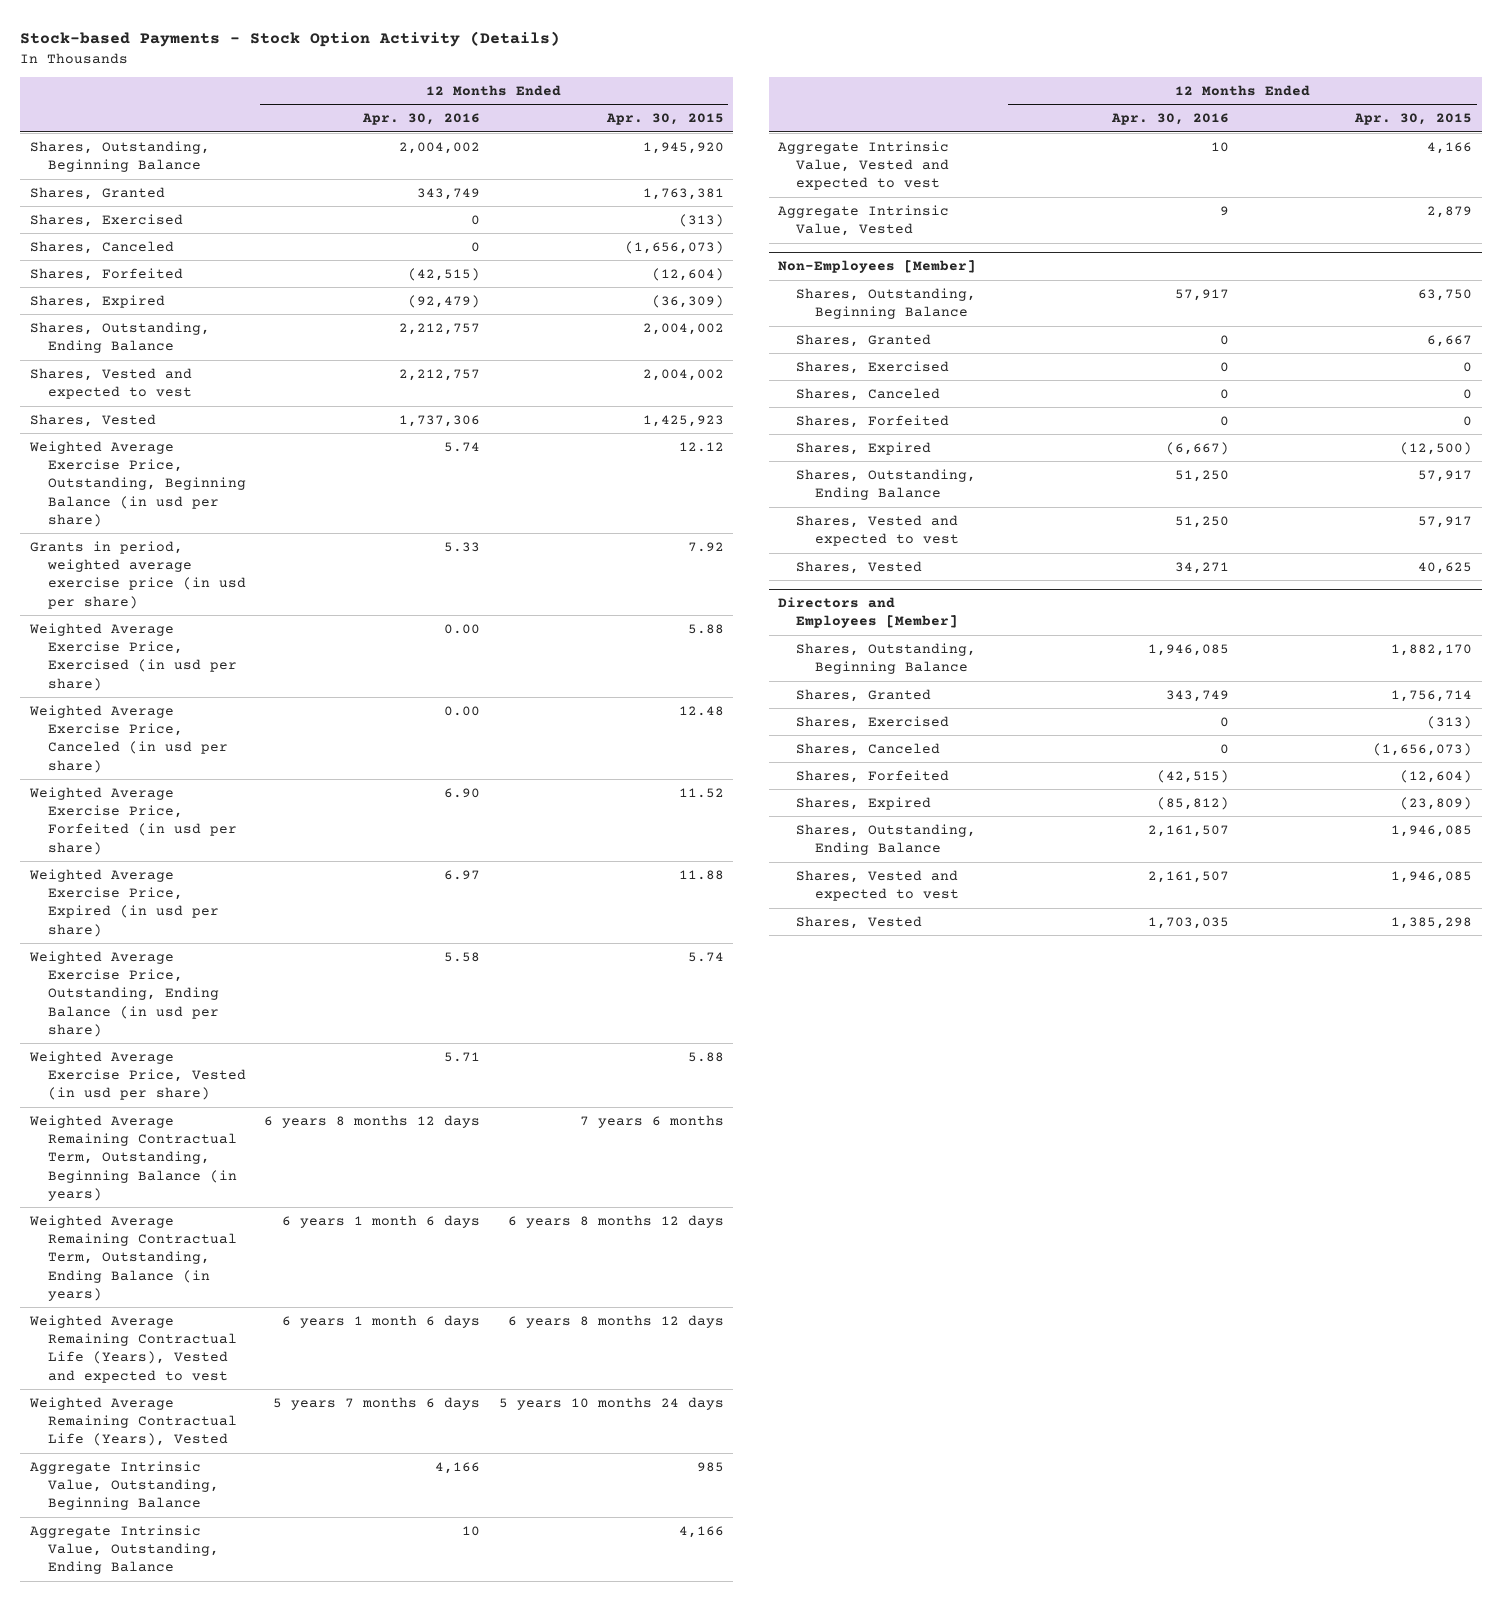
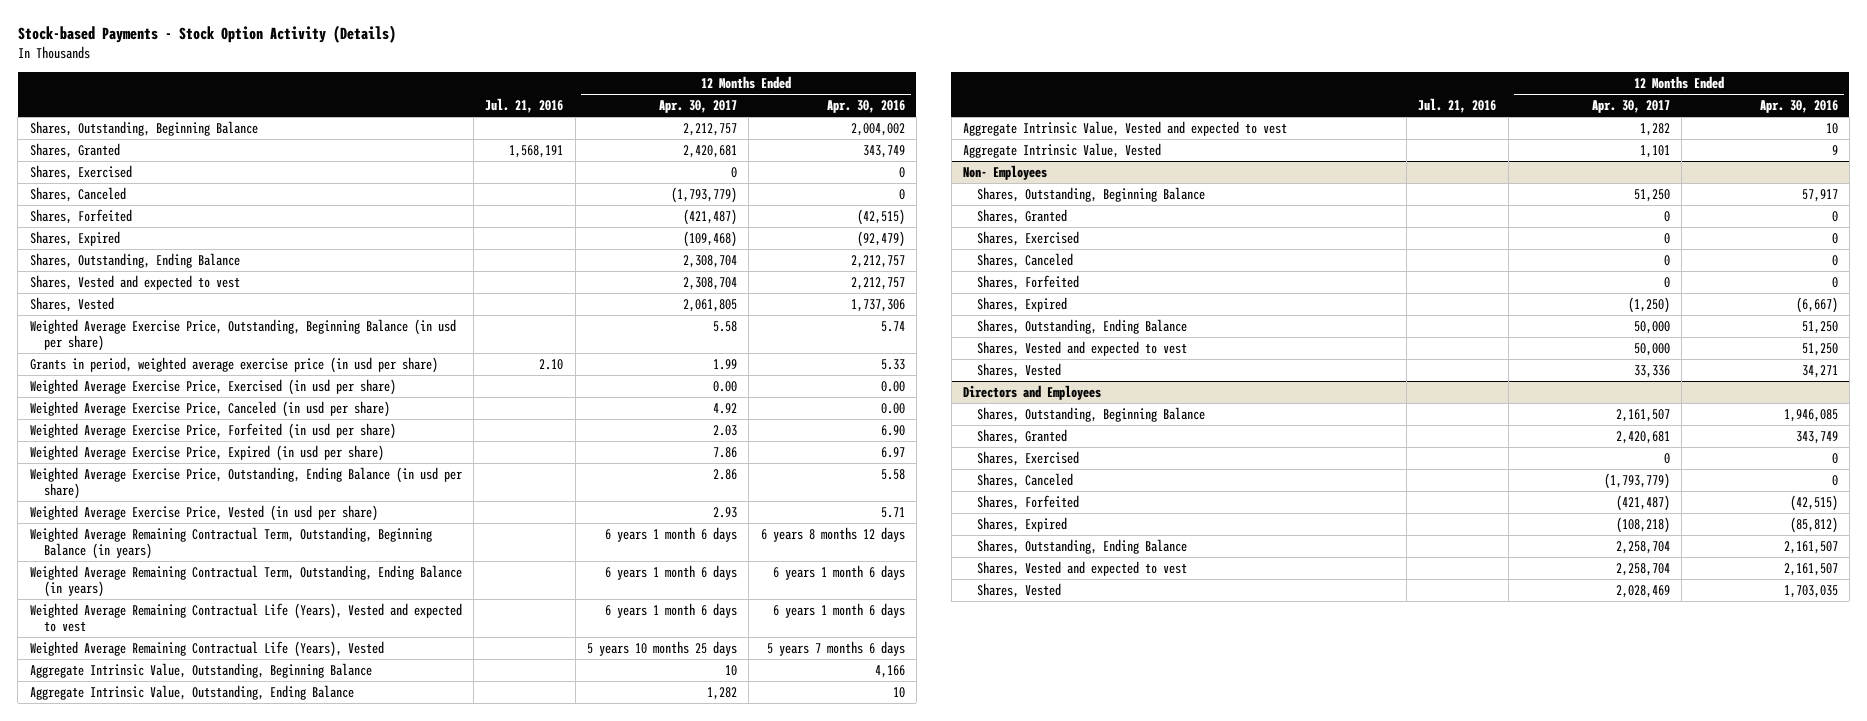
[605,113,724,126] Apr. 30, 2015 -> none
none -> [485,97,564,113] Jul. 21, 2016
none -> [658,99,737,113] Apr. 30, 2017
[778,260,977,274] Non-Employees [Member] -> [962,164,1047,180] Non- Employees
[778,597,959,629] Directors and Employees [Member] -> [962,384,1101,400] Directors and Employees

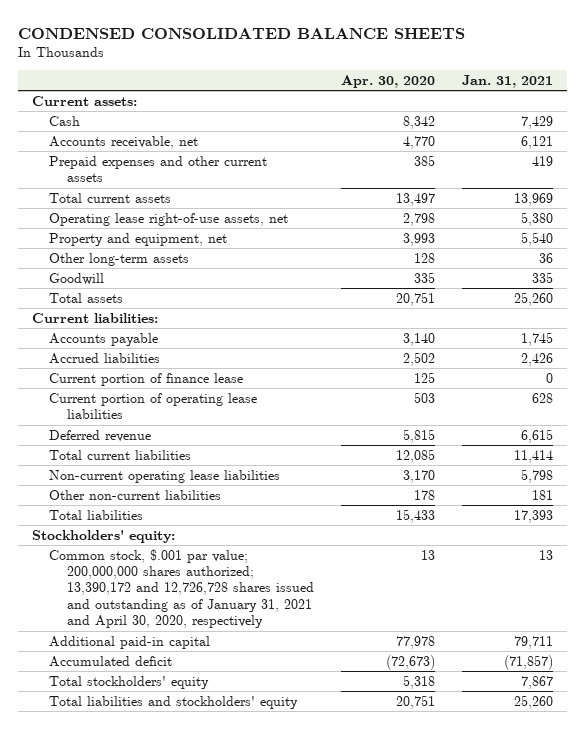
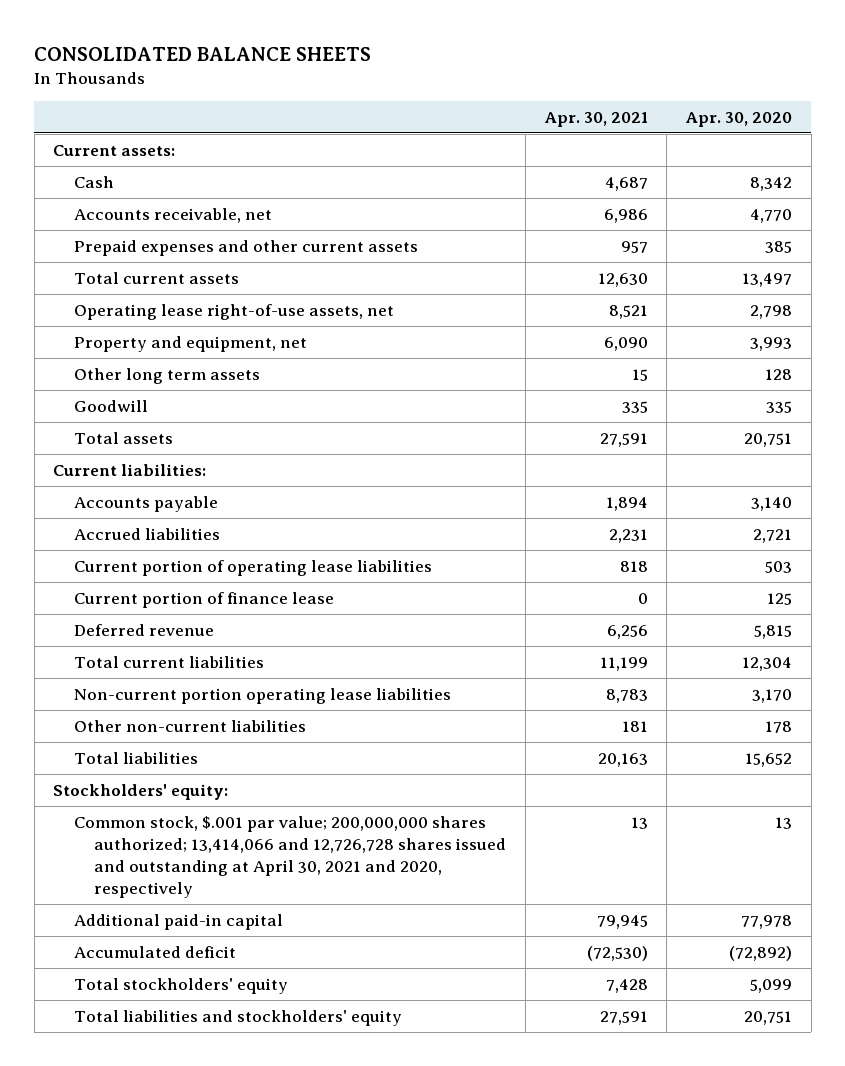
[18,27,466,39] CONDENSED CONSOLIDATED BALANCE SHEETS -> [34,46,372,61] CONSOLIDATED BALANCE SHEETS
[462,74,554,88] Jan. 31, 2021 -> none
none -> [543,111,648,127] Apr. 30, 2021
[49,252,190,266] Other long-term assets -> [73,367,260,384] Other long term assets
[403,351,436,366] 2,502 -> [752,528,792,543] 2,721
[49,372,244,386] Current portion of finance lease -> [73,591,334,608] Current portion of finance lease
[396,448,436,463] 12,085 -> [741,656,792,671] 12,304
[49,469,281,483] Non-current operating lease liabilities -> [73,687,451,704] Non-current portion operating lease liabilities
[396,508,436,523] 15,433 -> [744,752,792,767] 15,652
[49,548,314,629] Common stock, $.001 par value; 200,000,000 shares authorized; 13,390,172 and 12,726,728 shares issued and outstanding as of January 31, 2021 and April 30, 2020, respectively -> [73,815,507,898] Common stock, $.001 par value; 200,000,000 shares authorized; 13,414,066 and 12,726,728 shares issued and outstanding at April 30, 2021 and 2020, respectively
[386,654,436,670] (72,673) -> [728,945,792,961] (72,892)
[403,674,436,689] 5,318 -> [749,978,792,993] 5,099

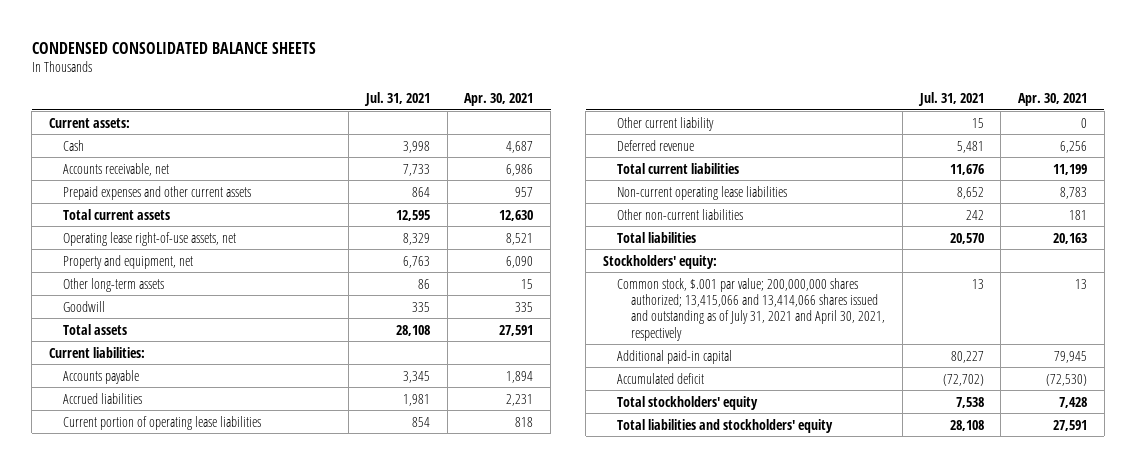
[34,46,372,61] CONSOLIDATED BALANCE SHEETS -> [31,41,316,54] CONDENSED CONSOLIDATED BALANCE SHEETS
[684,111,792,127] Apr. 30, 2020 -> none
none -> [364,92,431,107] Jul. 31, 2021
[73,367,260,384] Other long term assets -> [63,277,165,292] Other long-term assets
[73,591,334,608] Current portion of finance lease -> none
none -> [617,116,715,131] Other current liability
[73,687,451,704] Non-current portion operating lease liabilities -> [617,185,788,200] Non-current operating lease liabilities
[73,815,507,898] Common stock, $.001 par value; 200,000,000 shares authorized; 13,414,066 and 12,726,728 shares issued and outstanding at April 30, 2021 and 2020, respectively -> [617,277,886,341] Common stock, $.001 par value; 200,000,000 shares authorized; 13,415,066 and 13,414,066 shares issued and outstanding as of July 31, 2021 and April 30, 2021, respectively

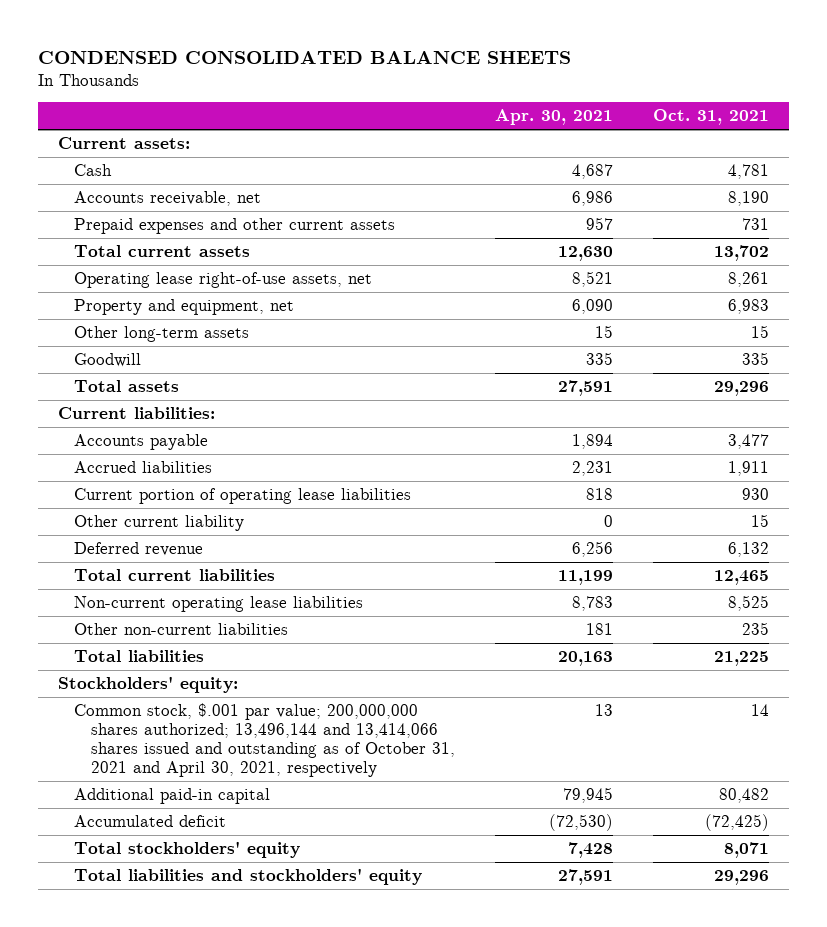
[364,92,431,107] Jul. 31, 2021 -> none
none -> [652,109,769,126] Oct. 31, 2021
[617,277,886,341] Common stock, $.001 par value; 200,000,000 shares authorized; 13,415,066 and 13,414,066 shares issued and outstanding as of July 31, 2021 and April 30, 2021, respectively -> [74,703,455,777] Common stock, $.001 par value; 200,000,000 shares authorized; 13,496,144 and 13,414,066 shares issued and outstanding as of October 31, 2021 and April 30, 2021, respectively

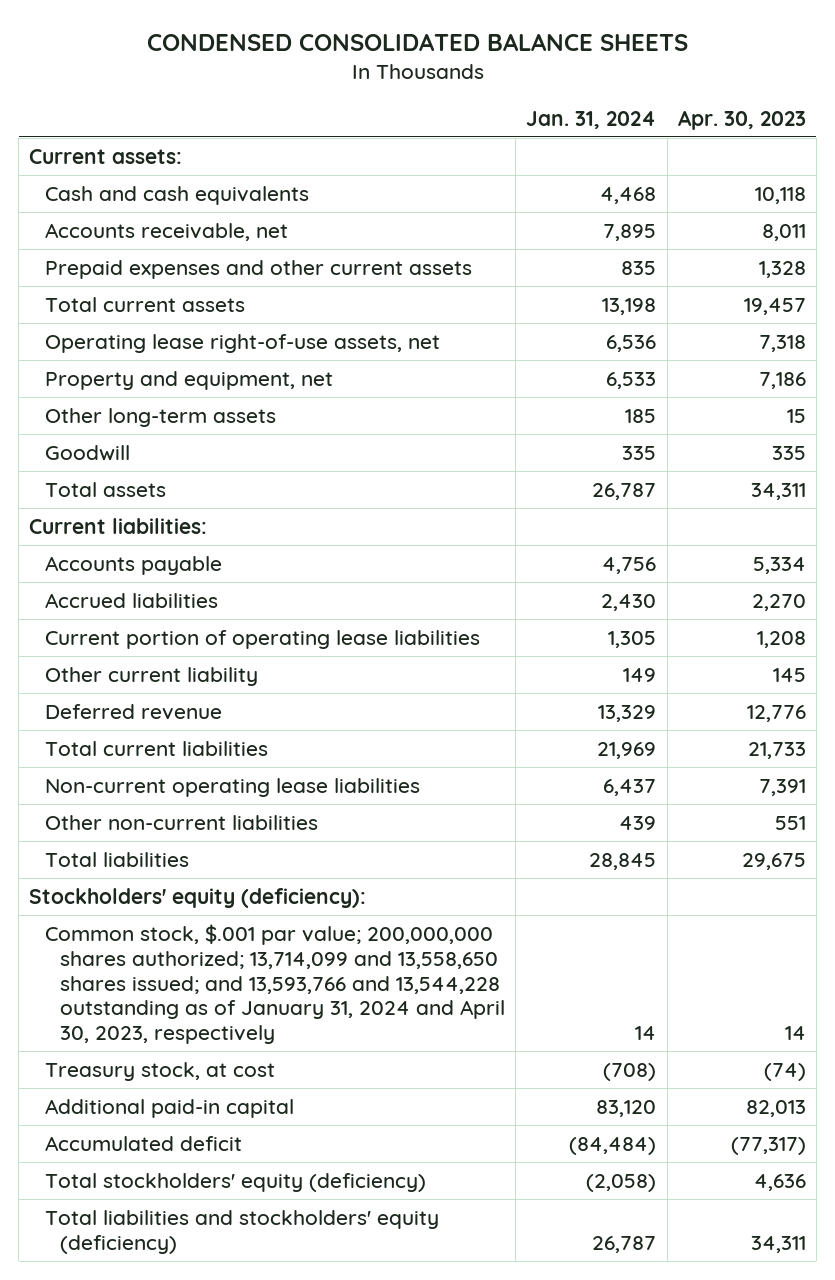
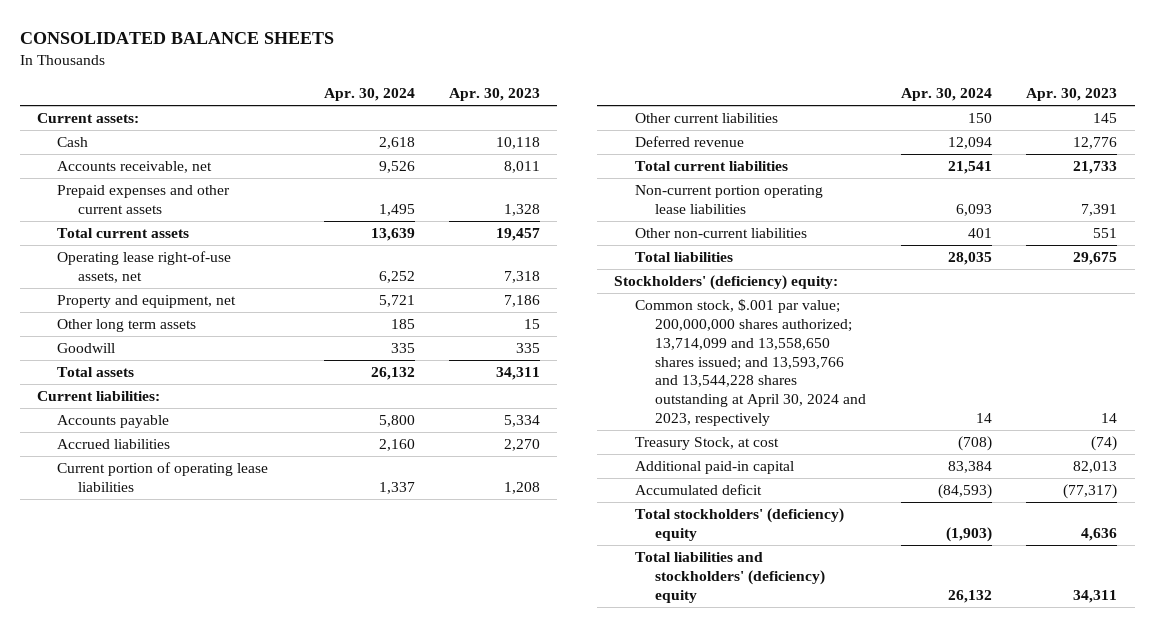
[146,32,688,51] CONDENSED CONSOLIDATED BALANCE SHEETS -> [19,32,334,45] CONSOLIDATED BALANCE SHEETS
[526,110,657,129] Jan. 31, 2024 -> none
none -> [323,88,415,102] Apr. 30, 2024
[44,185,309,205] Cash and cash equivalents -> [57,137,89,148] Cash
[44,407,276,427] Other long-term assets -> [57,319,197,333] Other long term assets
[44,666,258,686] Other current liability -> [634,113,778,124] Other current liabilities
[44,777,420,797] Non-current operating lease liabilities -> [634,185,823,214] Non-current portion operating lease liabilities
[29,887,367,908] Stockholders' equity (deficiency): -> [614,275,839,291] Stockholders' (deficiency) equity:
[44,923,505,1045] Common stock, $.001 par value; 200,000,000 shares authorized; 13,714,099 and 13,558,650 shares issued; and 13,593,766 and 13,544,228 outstanding as of January 31, 2024 and April 30, 2023, respectively -> [634,299,867,426] Common stock, $.001 par value; 200,000,000 shares authorized; 13,714,099 and 13,558,650 shares issued; and 13,593,766 and 13,544,228 shares outstanding at April 30, 2024 and 2023, respectively
[44,1061,275,1081] Treasury stock, at cost -> [634,437,779,451] Treasury Stock, at cost
[44,1172,426,1192] Total stockholders' equity (deficiency) -> [634,508,844,541] Total stockholders' (deficiency) equity
[44,1209,439,1254] Total liabilities and stockholders' equity (deficiency) -> [634,552,826,603] Total liabilities and stockholders' (deficiency) equity

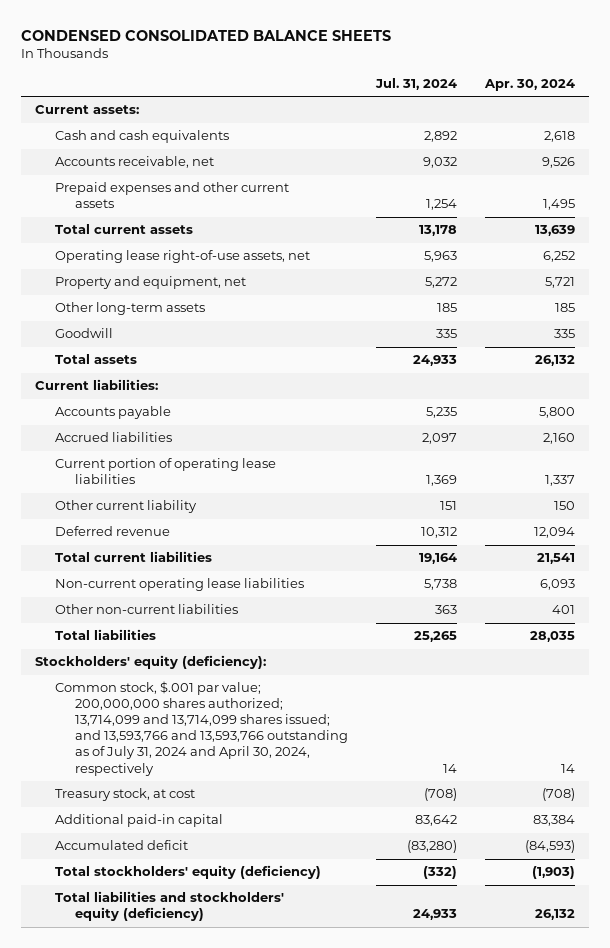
[19,32,334,45] CONSOLIDATED BALANCE SHEETS -> [20,29,391,41] CONDENSED CONSOLIDATED BALANCE SHEETS
[449,88,541,102] Apr. 30, 2023 -> none
none -> [374,78,457,91] Jul. 31, 2024
[57,137,89,148] Cash -> [54,130,229,144] Cash and cash equivalents
[57,319,197,333] Other long term assets -> [54,302,205,316] Other long-term assets
[634,113,778,124] Other current liabilities -> [54,500,197,514] Other current liability
[634,185,823,214] Non-current portion operating lease liabilities -> [54,578,304,592] Non-current operating lease liabilities
[614,275,839,291] Stockholders' (deficiency) equity: -> [34,655,266,670] Stockholders' equity (deficiency):
[634,299,867,426] Common stock, $.001 par value; 200,000,000 shares authorized; 13,714,099 and 13,558,650 shares issued; and 13,593,766 and 13,544,228 shares outstanding at April 30, 2024 and 2023, respectively -> [54,681,348,776] Common stock, $.001 par value; 200,000,000 shares authorized; 13,714,099 and 13,714,099 shares issued; and 13,593,766 and 13,593,766 outstanding as of July 31, 2024 and April 30, 2024, respectively
[634,437,779,451] Treasury Stock, at cost -> [54,788,195,802] Treasury stock, at cost
[634,508,844,541] Total stockholders' (deficiency) equity -> [54,865,321,880] Total stockholders' equity (deficiency)
[634,552,826,603] Total liabilities and stockholders' (deficiency) equity -> [54,891,284,922] Total liabilities and stockholders' equity (deficiency)

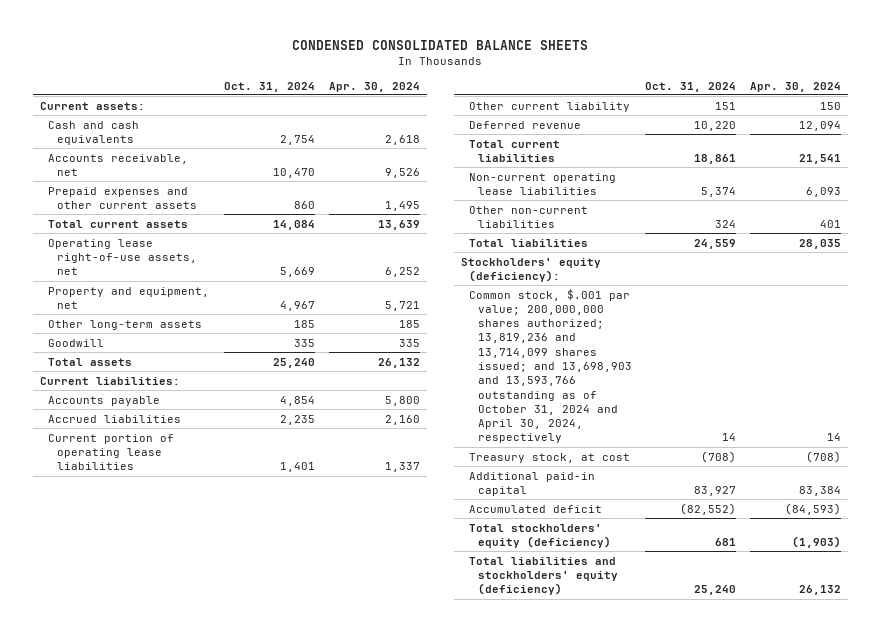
[374,78,457,91] Jul. 31, 2024 -> none
none -> [224,81,316,92] Oct. 31, 2024
[54,681,348,776] Common stock, $.001 par value; 200,000,000 shares authorized; 13,714,099 and 13,714,099 shares issued; and 13,593,766 and 13,593,766 outstanding as of July 31, 2024 and April 30, 2024, respectively -> [469,288,632,444] Common stock, $.001 par value; 200,000,000 shares authorized; 13,819,236 and 13,714,099 shares issued; and 13,698,903 and 13,593,766 outstanding as of October 31, 2024 and April 30, 2024, respectively

